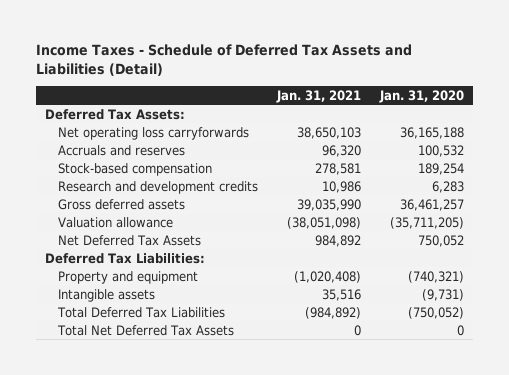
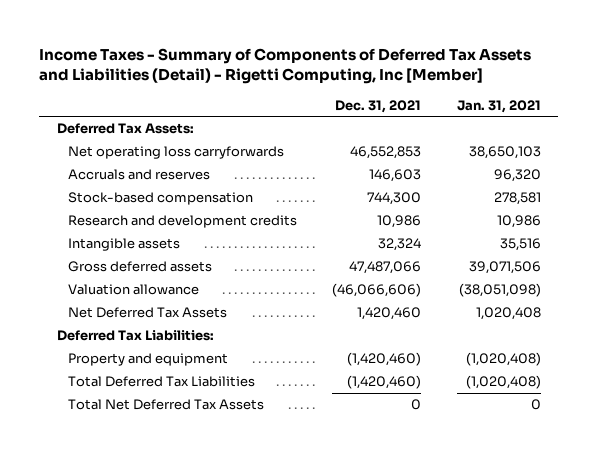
[35,43,412,76] Income Taxes - Schedule of Deferred Tax Assets and Liabilities (Detail) -> [39,47,532,85] Income Taxes - Summary of Components of Deferred Tax Assets and Liabilities (Detail) - Rigetti Computing, Inc [Member]
[378,89,464,103] Jan. 31, 2020 -> none
none -> [335,99,422,113] Dec. 31, 2021
[57,288,155,302] Intangible assets -> [68,238,181,252] Intangible assets
[296,198,361,211] 39,035,990 -> [468,261,541,275] 39,071,506
[314,234,361,247] 984,892 -> [475,307,541,321] 1,020,408
[304,306,361,319] (984,892) -> [465,375,541,390] (1,020,408)

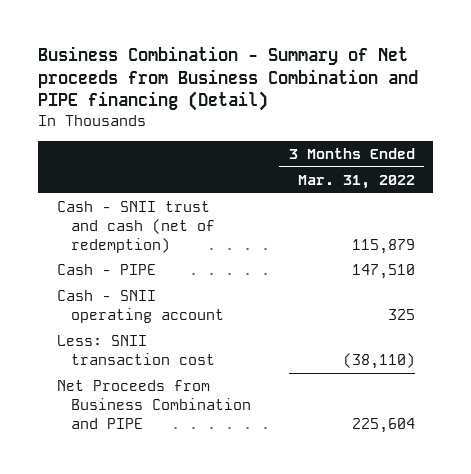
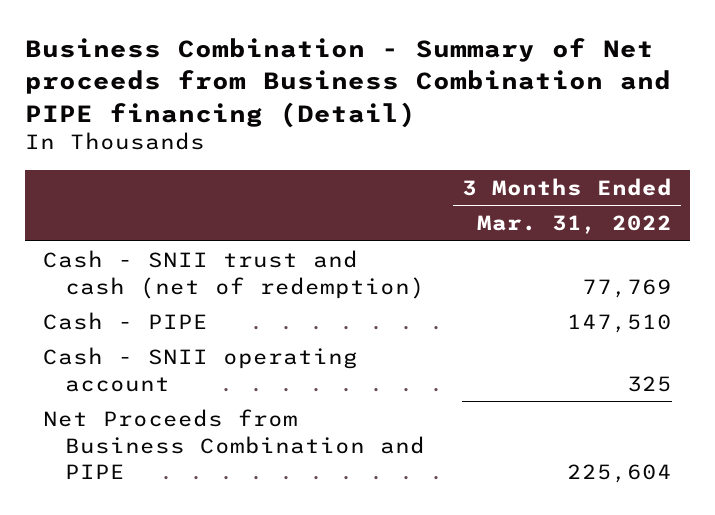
[351,238,415,254] 115,879 -> [581,278,672,298] 77,769
[56,335,216,365] Less: SNII transaction cost -> none

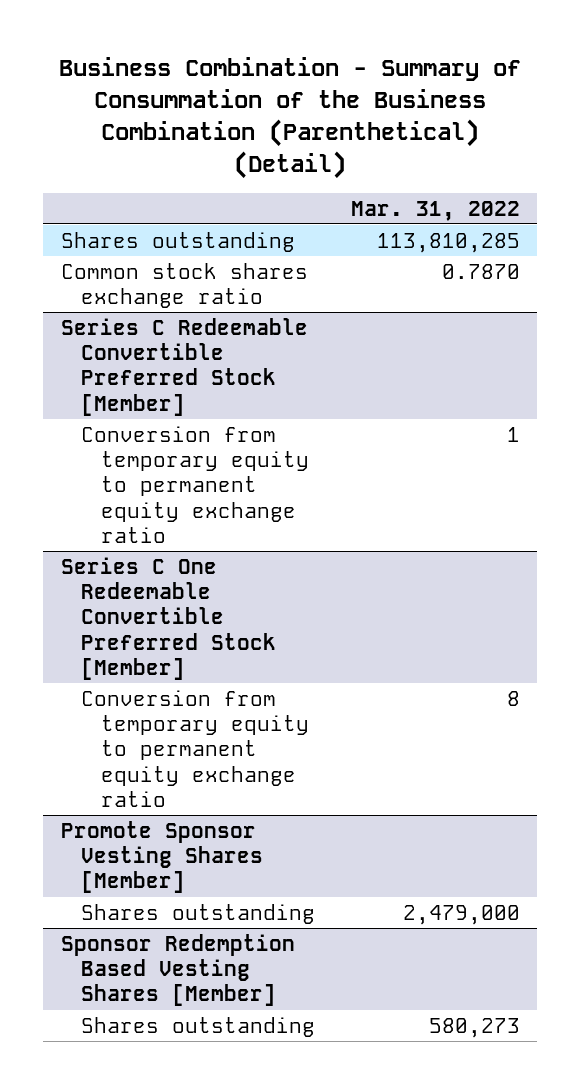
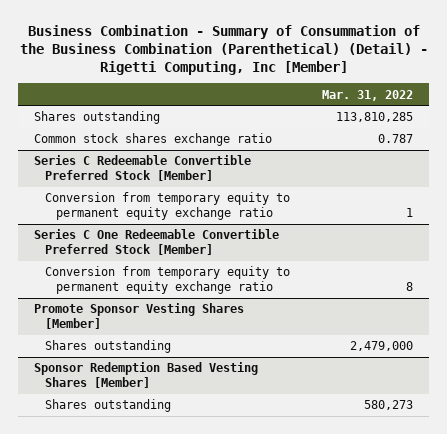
[59,56,522,180] Business Combination - Summary of Consummation of the Business Combination (Parenthetical) (Detail) -> [19,24,428,75] Business Combination - Summary of Consummation of the Business Combination (Parenthetical) (Detail) - Rigetti Computing, Inc [Member]
[441,263,520,279] 0.7870 -> [378,134,414,144] 0.787

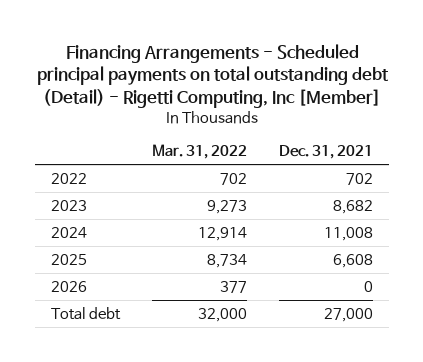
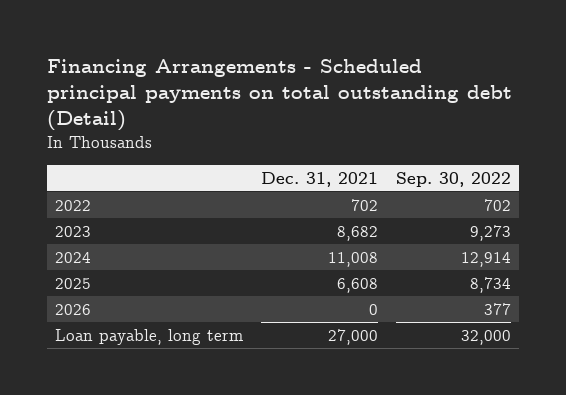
[36,43,389,109] Financing Arrangements - Scheduled principal payments on total outstanding debt (Detail) - Rigetti Computing, Inc [Member] -> [46,58,512,132] Financing Arrangements - Scheduled principal payments on total outstanding debt (Detail)
[151,144,247,160] Mar. 31, 2022 -> none
none -> [395,171,511,187] Sep. 30, 2022
[50,306,121,320] Total debt -> [55,328,244,345] Loan payable, long term

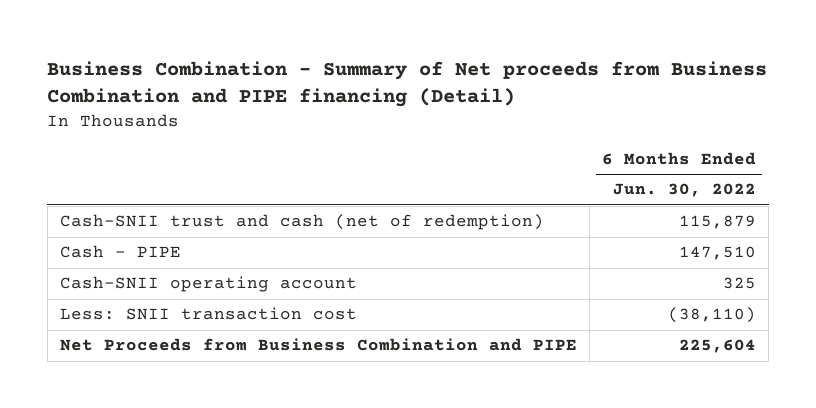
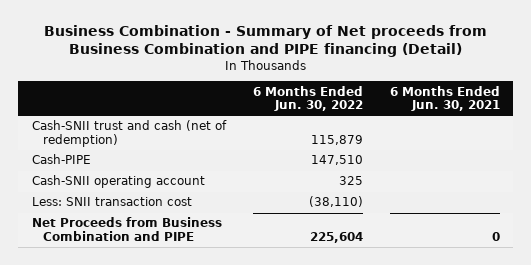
none -> [389,85,500,112] 6 Months Ended Jun. 30, 2021
[59,245,181,259] Cash - PIPE -> [31,154,91,165] Cash-PIPE

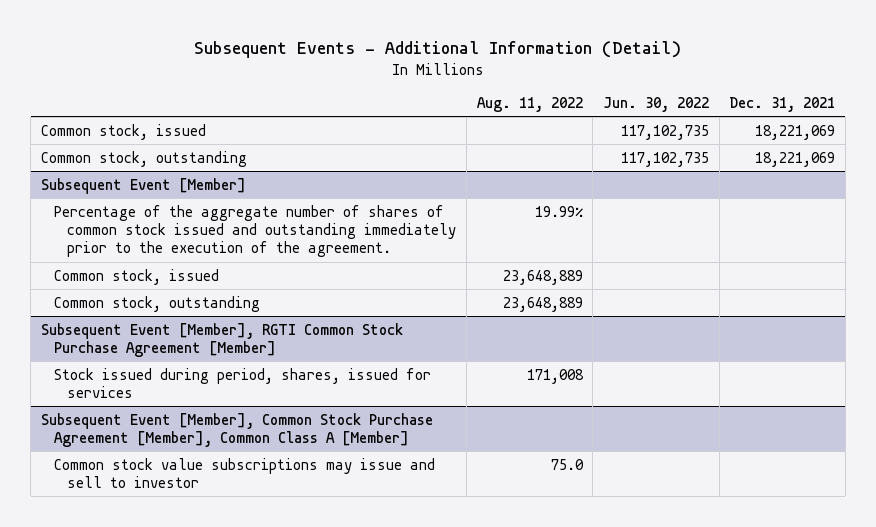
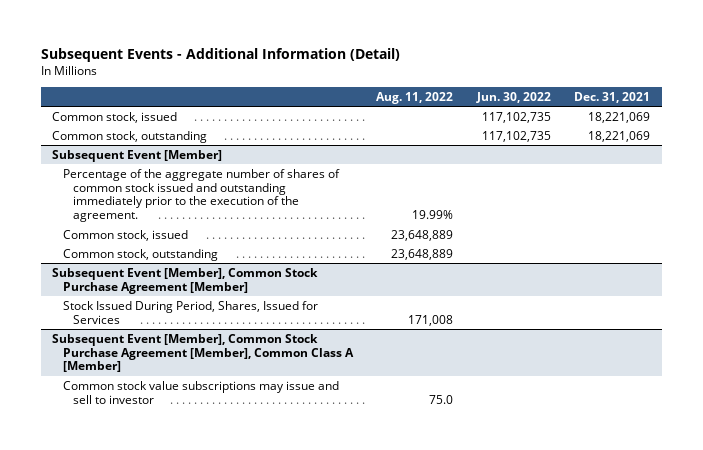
[40,322,403,358] Subsequent Event [Member], RGTI Common Stock Purchase Agreement [Member] -> [52,267,319,294] Subsequent Event [Member], Common Stock Purchase Agreement [Member]
[54,367,432,399] Stock issued during period, shares, issued for services -> [62,300,318,324] Stock Issued During Period, Shares, Issued for Services

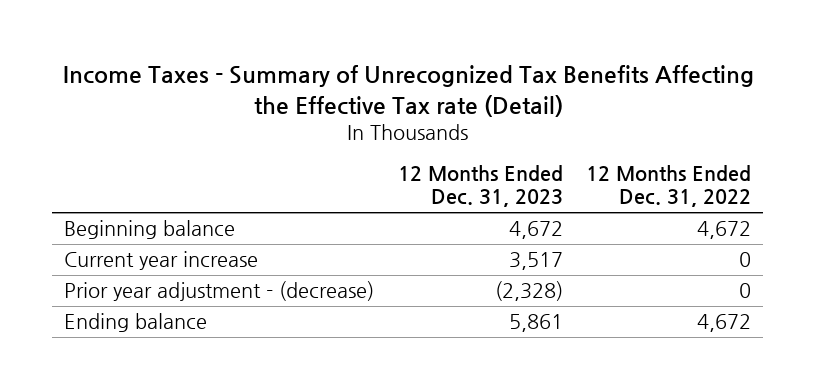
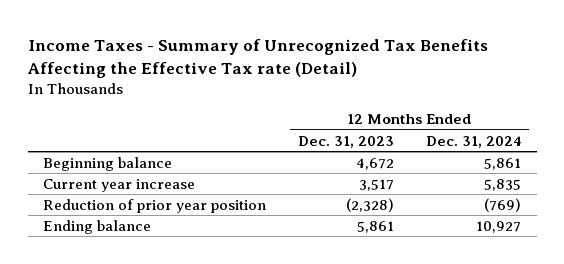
[586,165,752,208] 12 Months Ended Dec. 31, 2022 -> none
none -> [425,135,521,148] Dec. 31, 2024
[63,281,374,302] Prior year adjustment - (decrease) -> [43,198,267,213] Reduction of prior year position

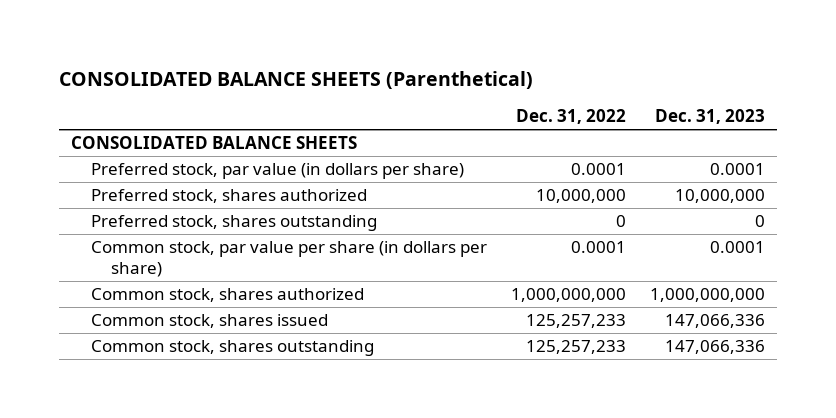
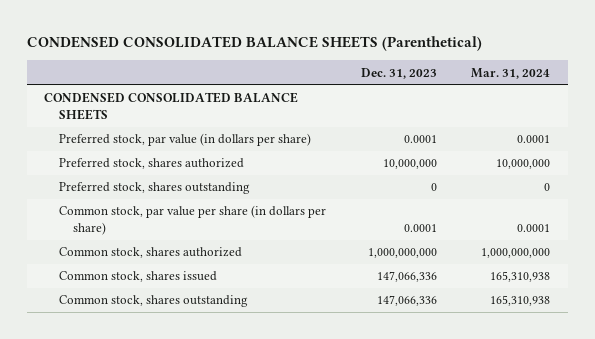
[59,70,534,89] CONSOLIDATED BALANCE SHEETS (Parenthetical) -> [27,36,483,52] CONDENSED CONSOLIDATED BALANCE SHEETS (Parenthetical)
[515,109,626,125] Dec. 31, 2022 -> none
none -> [471,67,551,79] Mar. 31, 2024
[71,136,358,150] CONSOLIDATED BALANCE SHEETS -> [44,92,299,121] CONDENSED CONSOLIDATED BALANCE SHEETS

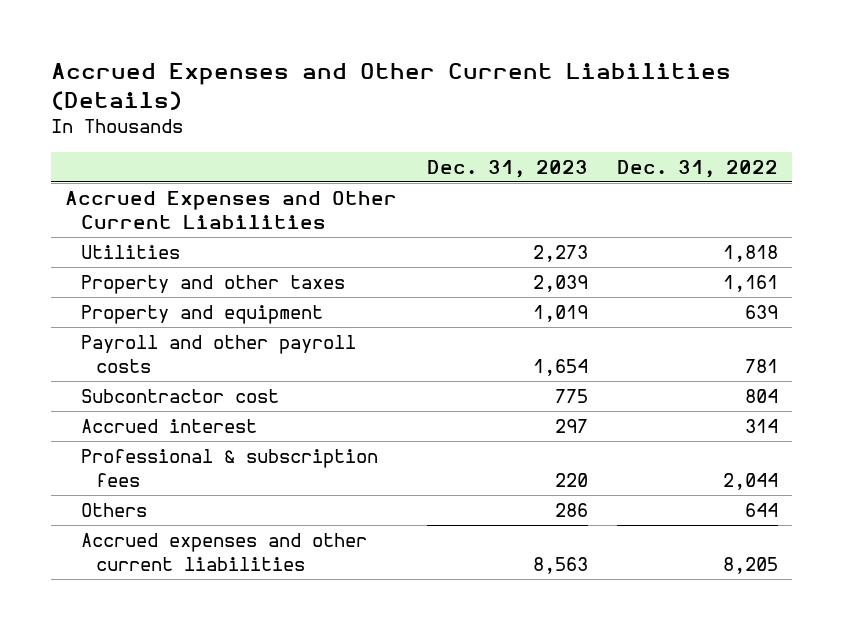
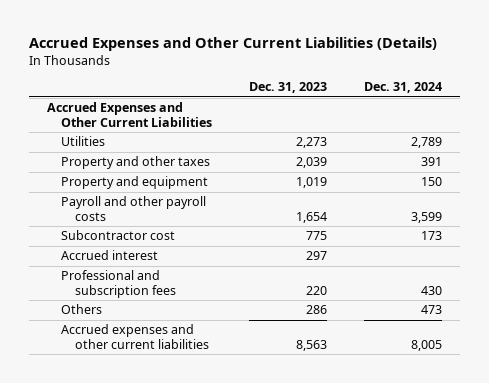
[616,159,778,178] Dec. 31, 2022 -> none
none -> [363,82,442,94] Dec. 31, 2024
[80,448,378,487] Professional & subscription fees -> [61,270,177,299] Professional and subscription fees

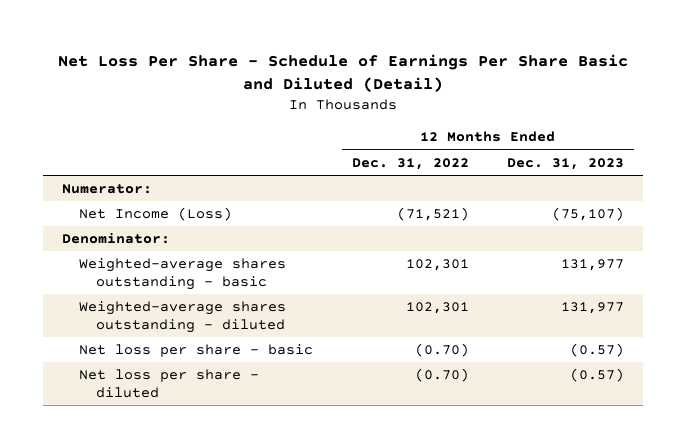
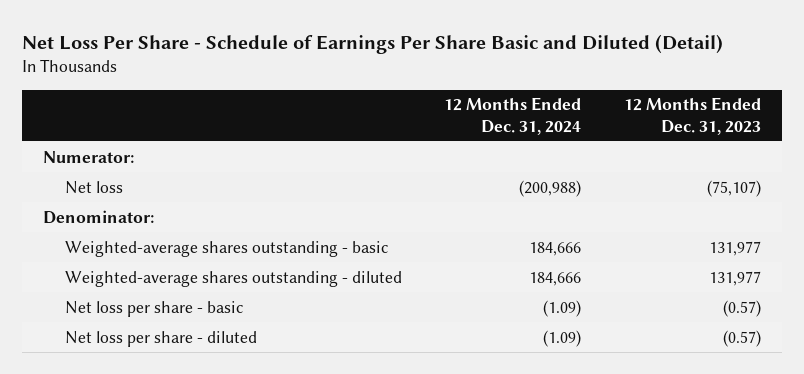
[351,157,469,170] Dec. 31, 2022 -> none
none -> [444,97,582,135] 12 Months Ended Dec. 31, 2024
[79,207,233,222] Net Income (Loss) -> [65,180,124,194] Net loss

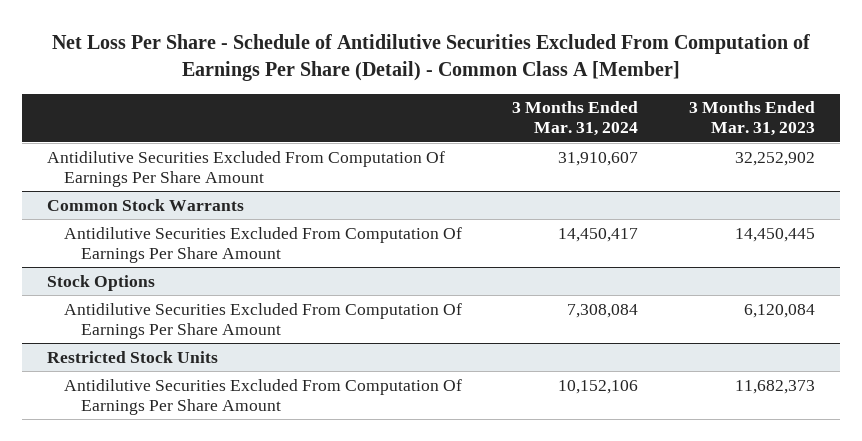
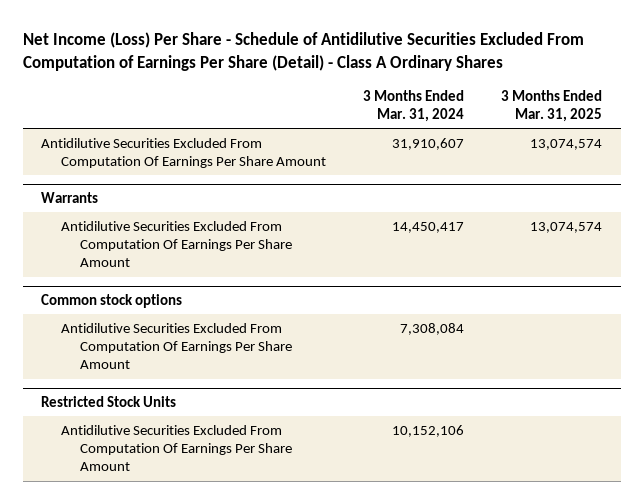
[51,34,810,82] Net Loss Per Share - Schedule of Antidilutive Securities Excluded From Computation of Earnings Per Share (Detail) - Common Class A [Member] -> [22,32,584,71] Net Income (Loss) Per Share - Schedule of Antidilutive Securities Excluded From Computation of Earnings Per Share (Detail) - Class A Ordinary Shares
[688,101,815,137] 3 Months Ended Mar. 31, 2023 -> none
none -> [500,89,602,123] 3 Months Ended Mar. 31, 2025
[47,198,245,211] Common Stock Warrants -> [41,191,99,203] Warrants
[47,274,156,291] Stock Options -> [41,293,183,308] Common stock options

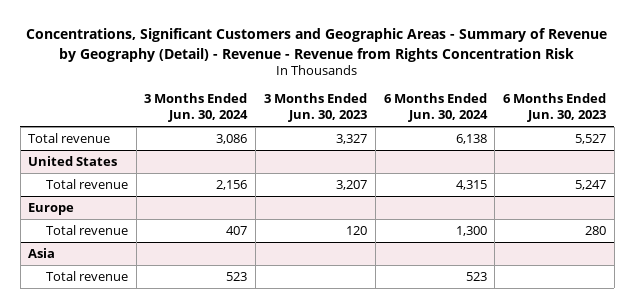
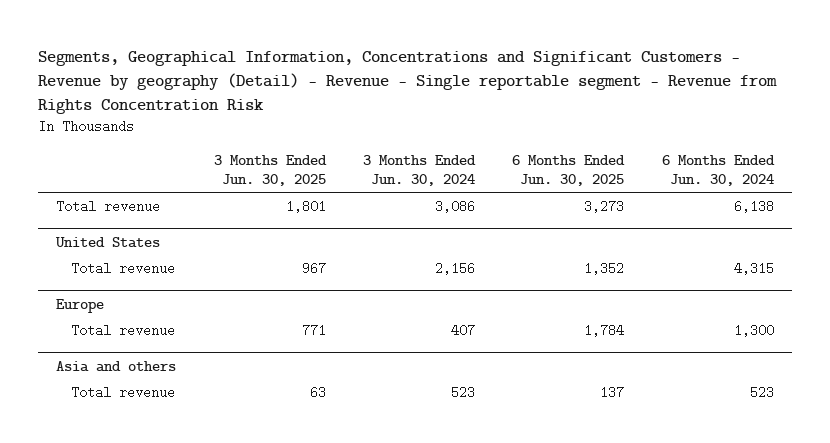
[26,28,608,62] Concentrations, Significant Customers and Geographic Areas - Summary of Revenue by Geography (Detail) - Revenue - Revenue from Rights Concentration Risk -> [37,50,777,115] Segments, Geographical Information, Concentrations and Significant Customers - Revenue by geography (Detail) - Revenue - Single reportable segment - Revenue from Rights Concentration Risk
[263,93,367,123] 3 Months Ended Jun. 30, 2023 -> none
[503,93,607,123] 6 Months Ended Jun. 30, 2023 -> none
none -> [213,154,327,186] 3 Months Ended Jun. 30, 2025
none -> [512,154,626,186] 6 Months Ended Jun. 30, 2025
[28,247,56,258] Asia -> [56,360,177,372] Asia and others

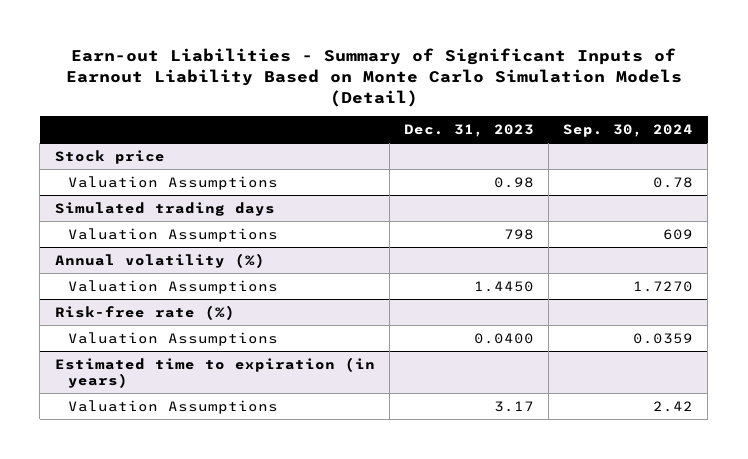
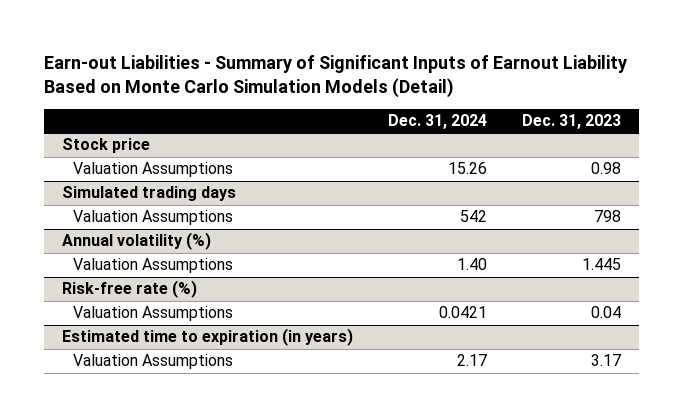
[563,123,694,137] Sep. 30, 2024 -> none
none -> [388,114,488,130] Dec. 31, 2024
[473,280,534,292] 1.4450 -> [582,258,622,271] 1.445
[473,332,534,344] 0.0400 -> [591,306,622,319] 0.04

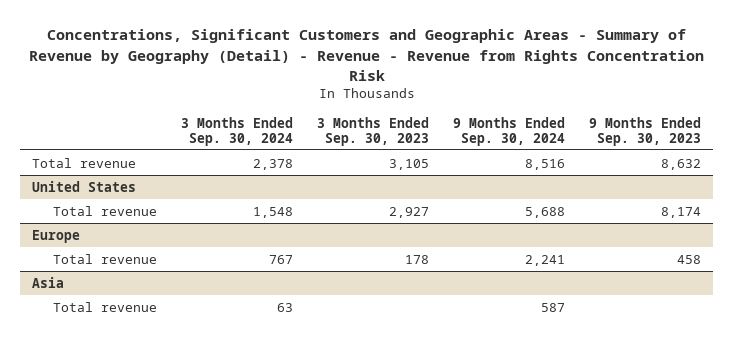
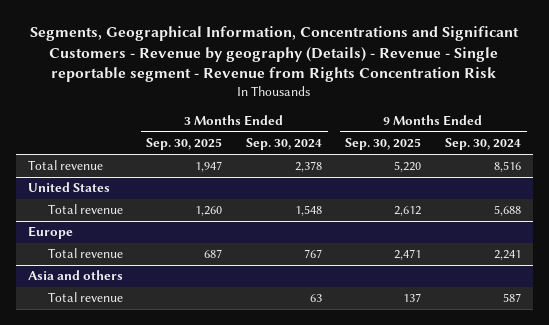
[28,29,704,81] Concentrations, Significant Customers and Geographic Areas - Summary of Revenue by Geography (Detail) - Revenue - Revenue from Rights Concentration Risk -> [30,25,520,83] Segments, Geographical Information, Concentrations and Significant Customers - Revenue by geography (Details) - Revenue - Single reportable segment - Revenue from Rights Concentration Risk
[317,116,430,146] 3 Months Ended Sep. 30, 2023 -> none
[589,116,702,146] 9 Months Ended Sep. 30, 2023 -> none
none -> [146,138,223,151] Sep. 30, 2025
none -> [345,138,422,151] Sep. 30, 2025
[32,276,65,288] Asia -> [27,270,123,281] Asia and others

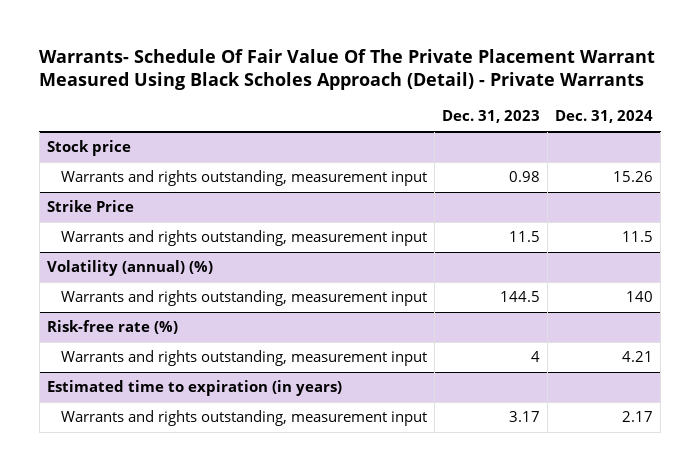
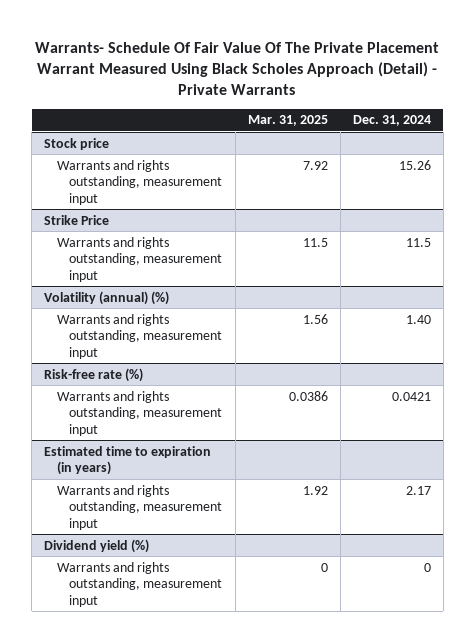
[442,110,541,124] Dec. 31, 2023 -> none
none -> [247,115,328,127] Mar. 31, 2025
[626,291,654,303] 140 -> [405,314,431,324] 1.40
[622,351,654,363] 4.21 -> [391,391,431,401] 0.0421
none -> [44,538,150,553] Dividend yield (%)
none -> [56,561,223,607] Warrants and rights outstanding, measurement input

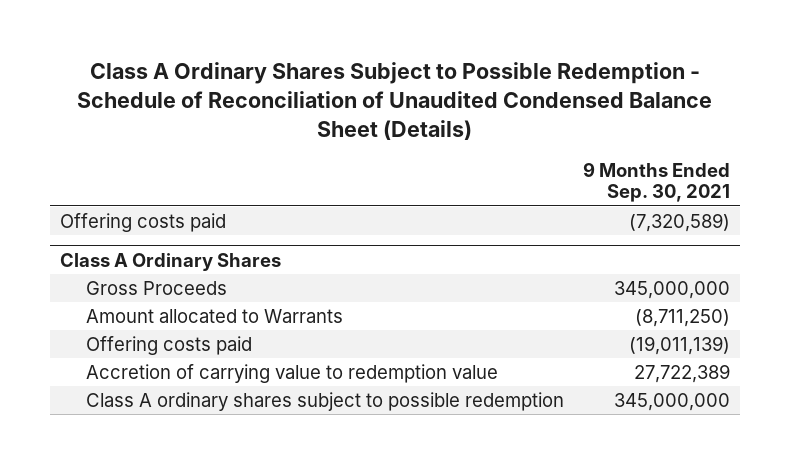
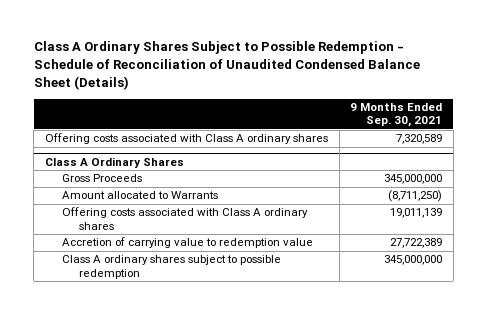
[60,212,227,232] Offering costs paid -> [44,133,328,145] Offering costs associated with Class A ordinary shares
[629,212,731,232] (7,320,589) -> [396,134,443,145] 7,320,589
[86,335,253,355] Offering costs paid -> [61,207,308,230] Offering costs associated with Class A ordinary shares
[629,335,731,355] (19,011,139) -> [390,208,443,219] 19,011,139

